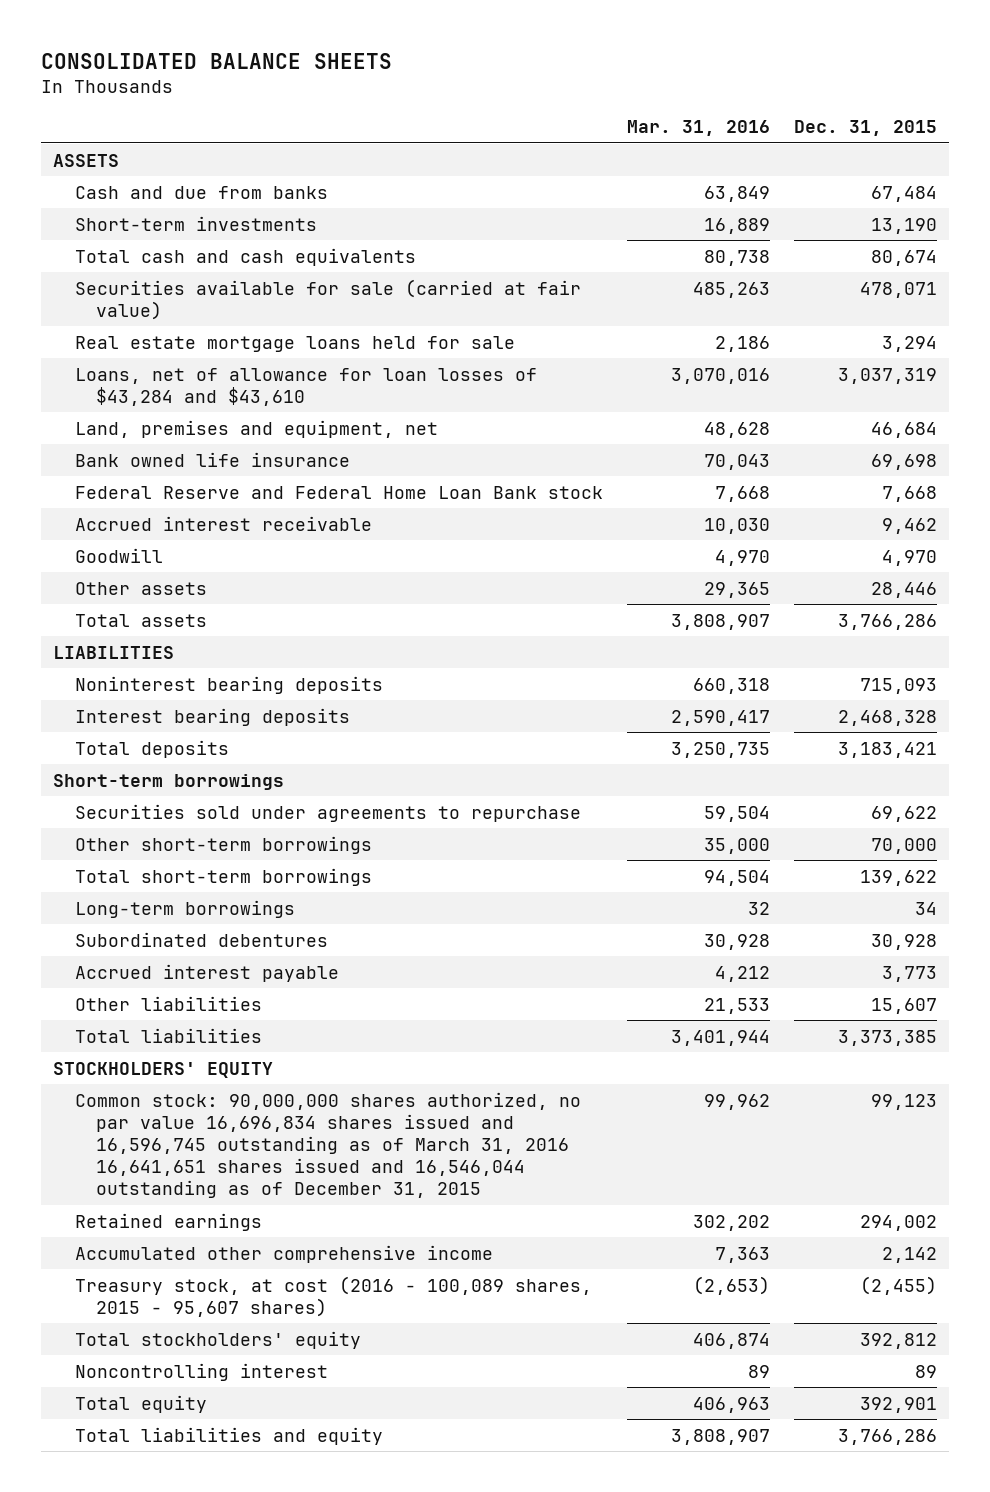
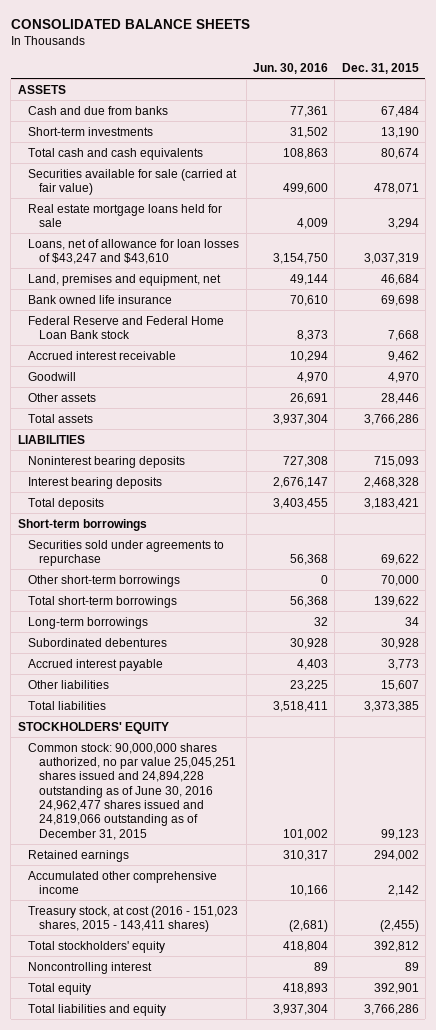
[626,120,770,137] Mar. 31, 2016 -> none
none -> [252,62,328,74] Jun. 30, 2016
[74,367,537,406] Loans, net of allowance for loan losses of $43,284 and $43,610 -> [28,238,240,264] Loans, net of allowance for loan losses of $43,247 and $43,610
[74,1091,581,1199] Common stock: 90,000,000 shares authorized, no par value 16,696,834 shares issued and 16,596,745 outstanding as of March 31, 2016 16,641,651 shares issued and 16,546,044 outstanding as of December 31, 2015 -> [28,742,236,840] Common stock: 90,000,000 shares authorized, no par value 25,045,251 shares issued and 24,894,228 outstanding as of June 30, 2016 24,962,477 shares issued and 24,819,066 outstanding as of December 31, 2015
[74,1275,592,1317] Treasury stock, at cost (2016 - 100,089 shares, 2015 - 95,607 shares) -> [28,905,239,932] Treasury stock, at cost (2016 - 151,023 shares, 2015 - 143,411 shares)

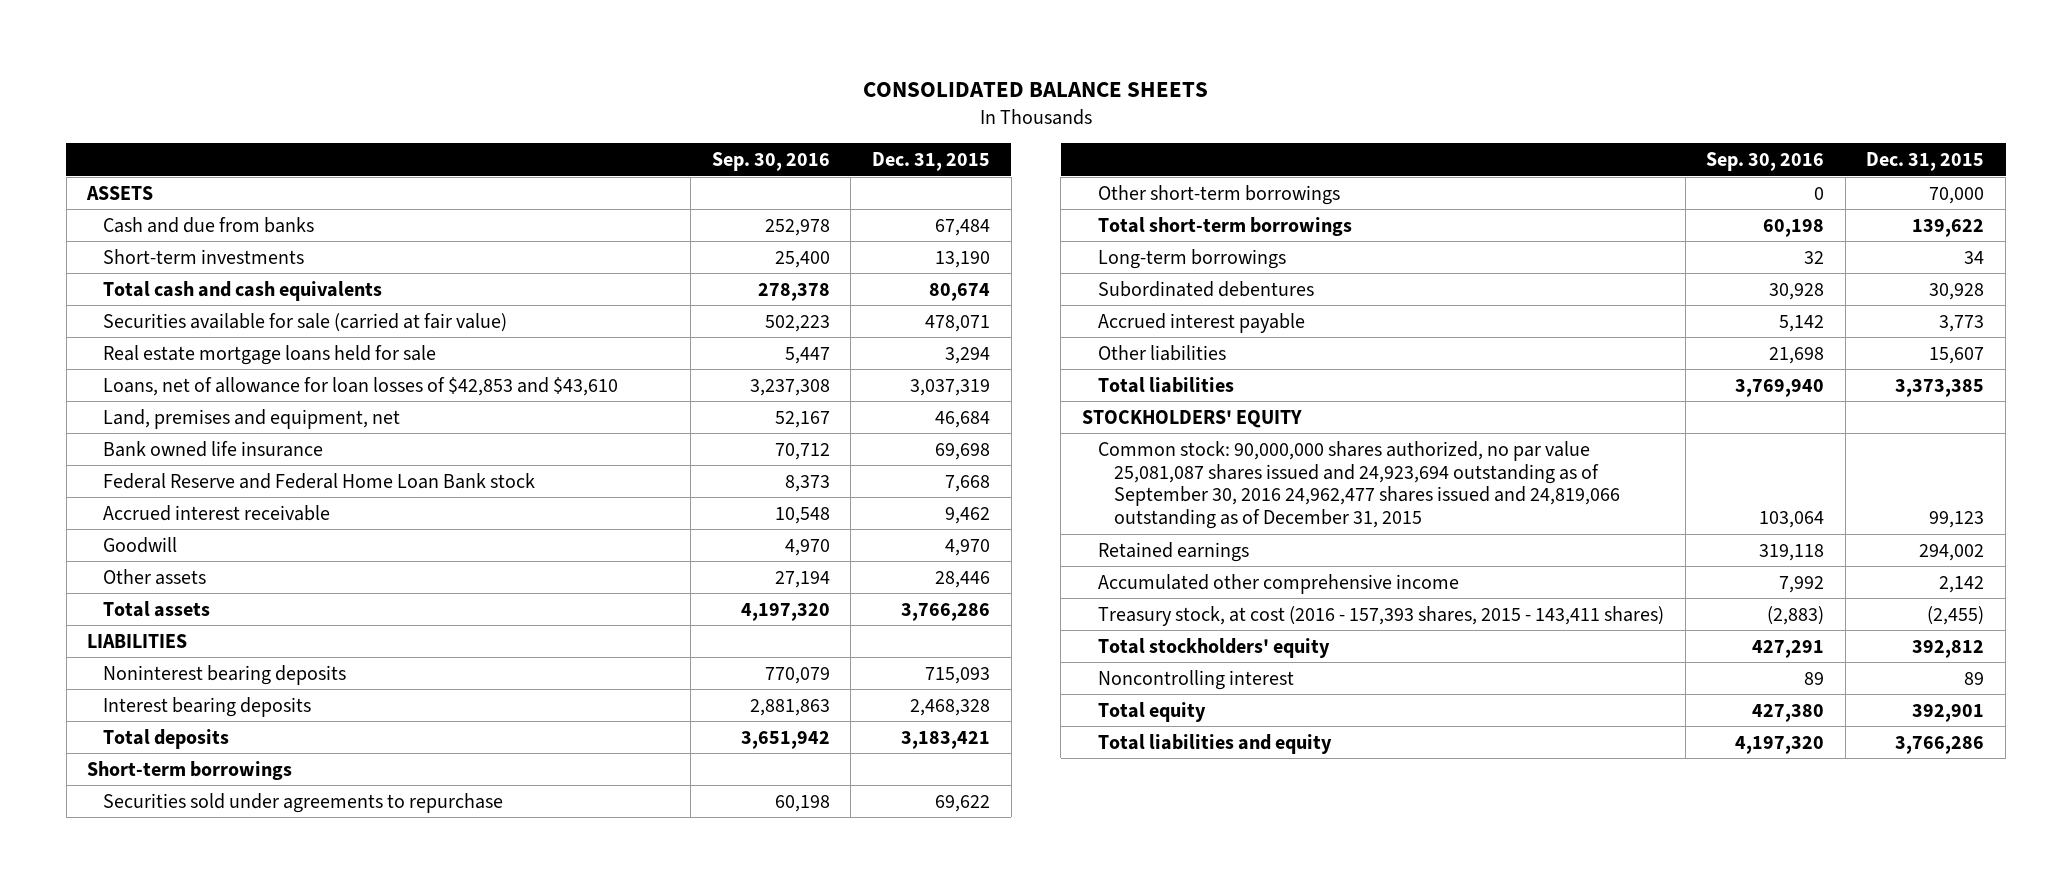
[252,62,328,74] Jun. 30, 2016 -> none
none -> [711,152,830,172] Sep. 30, 2016
[28,238,240,264] Loans, net of allowance for loan losses of $43,247 and $43,610 -> [103,376,619,396] Loans, net of allowance for loan losses of $42,853 and $43,610
[28,742,236,840] Common stock: 90,000,000 shares authorized, no par value 25,045,251 shares issued and 24,894,228 outstanding as of June 30, 2016 24,962,477 shares issued and 24,819,066 outstanding as of December 31, 2015 -> [1097,440,1621,530] Common stock: 90,000,000 shares authorized, no par value 25,081,087 shares issued and 24,923,694 outstanding as of September 30, 2016 24,962,477 shares issued and 24,819,066 outstanding as of December 31, 2015
[28,905,239,932] Treasury stock, at cost (2016 - 151,023 shares, 2015 - 143,411 shares) -> [1097,605,1664,626] Treasury stock, at cost (2016 - 157,393 shares, 2015 - 143,411 shares)

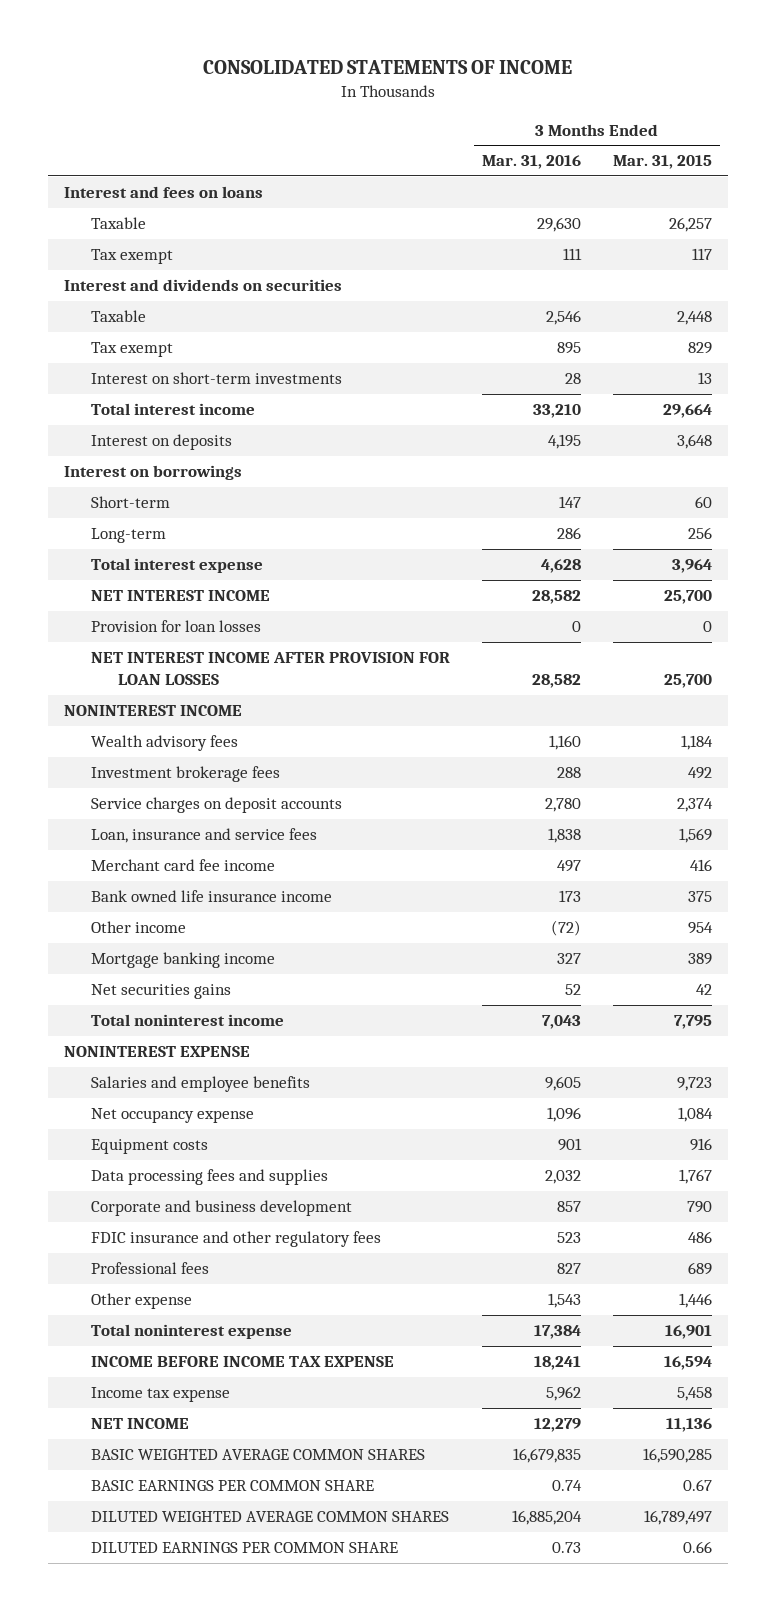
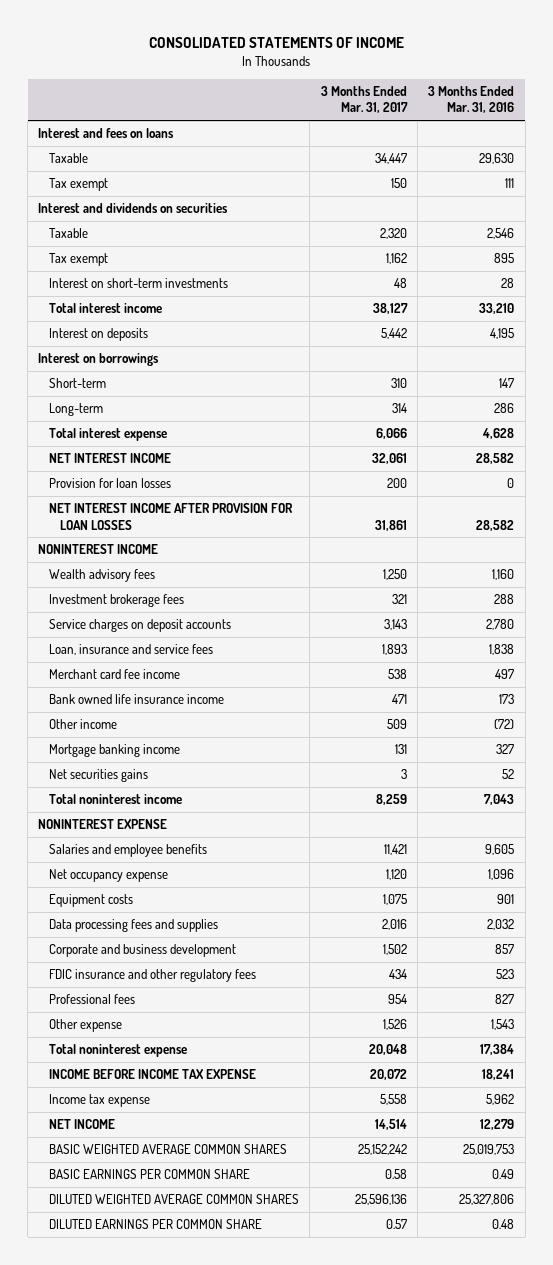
[612,155,712,170] Mar. 31, 2015 -> none
none -> [320,85,408,114] 3 Months Ended Mar. 31, 2017
[512,1448,581,1464] 16,679,835 -> [463,1144,515,1156] 25,019,753
[551,1480,582,1492] 0.74 -> [492,1169,515,1180] 0.49
[511,1510,582,1526] 16,885,204 -> [459,1194,515,1206] 25,327,806
[551,1542,581,1554] 0.73 -> [492,1219,515,1230] 0.48

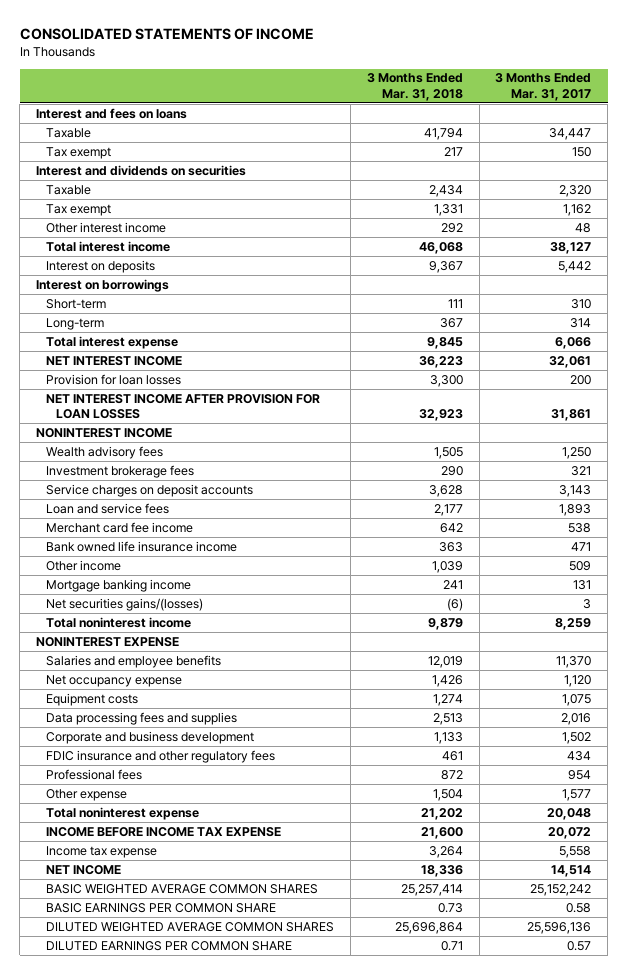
[428,85,515,114] 3 Months Ended Mar. 31, 2016 -> none
none -> [366,73,463,101] 3 Months Ended Mar. 31, 2018
[49,278,229,289] Interest on short-term investments -> none
none -> [45,221,166,233] Other interest income
[49,644,214,656] Loan, insurance and service fees -> [45,502,169,514] Loan and service fees
[49,769,149,783] Net securities gains -> [45,597,203,611] Net securities gains/(losses)
[383,844,407,856] 11,421 -> [556,655,592,668] 11,370
[382,1019,407,1031] 1,526 -> [562,788,592,801] 1,577

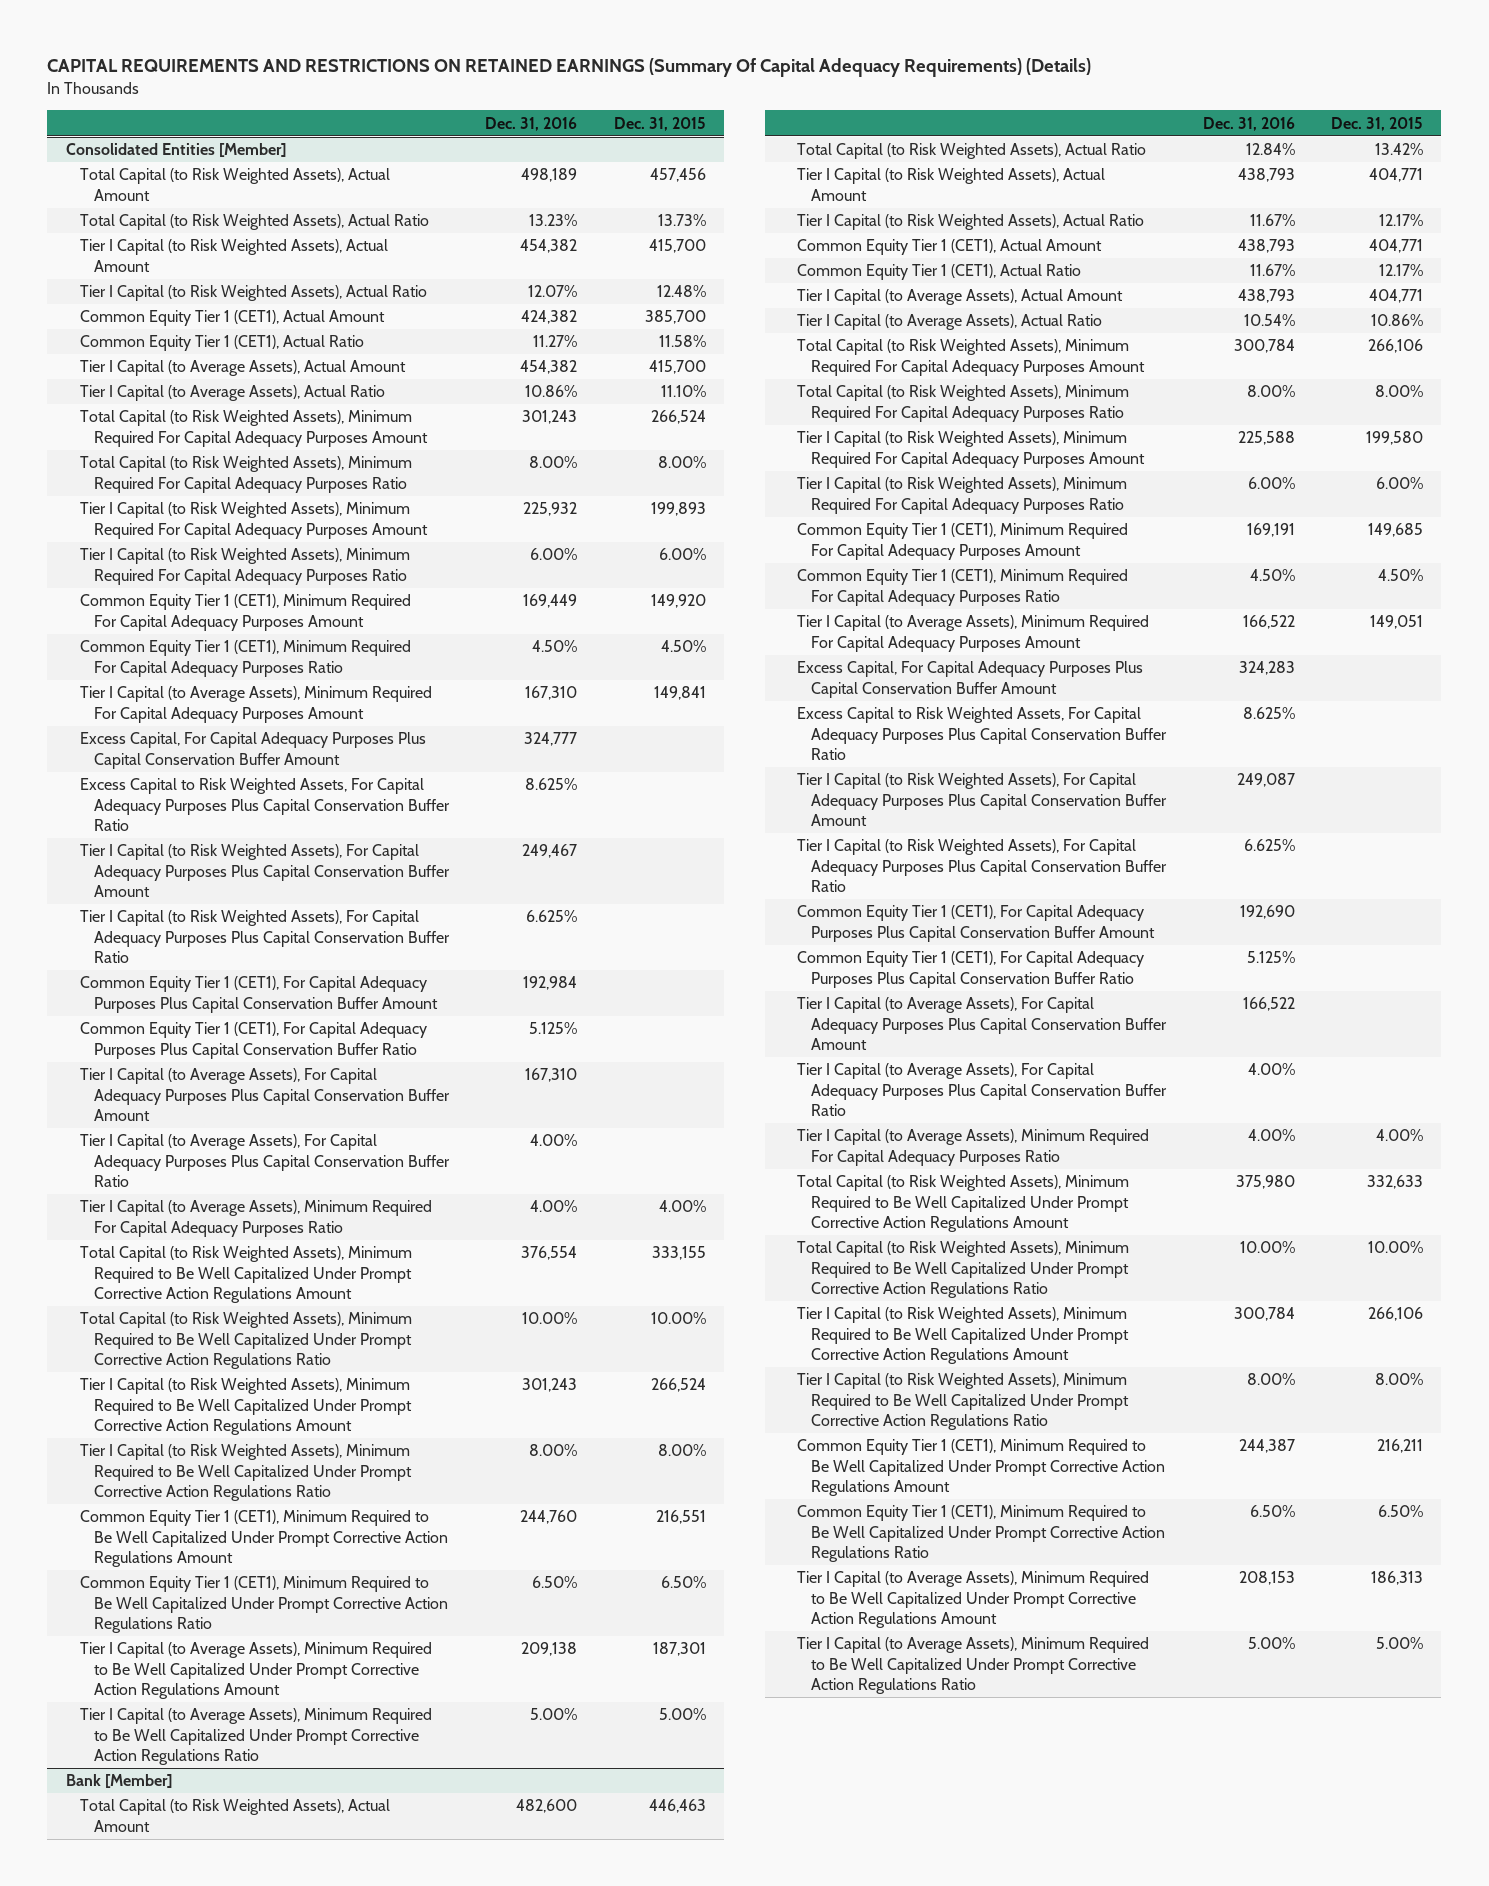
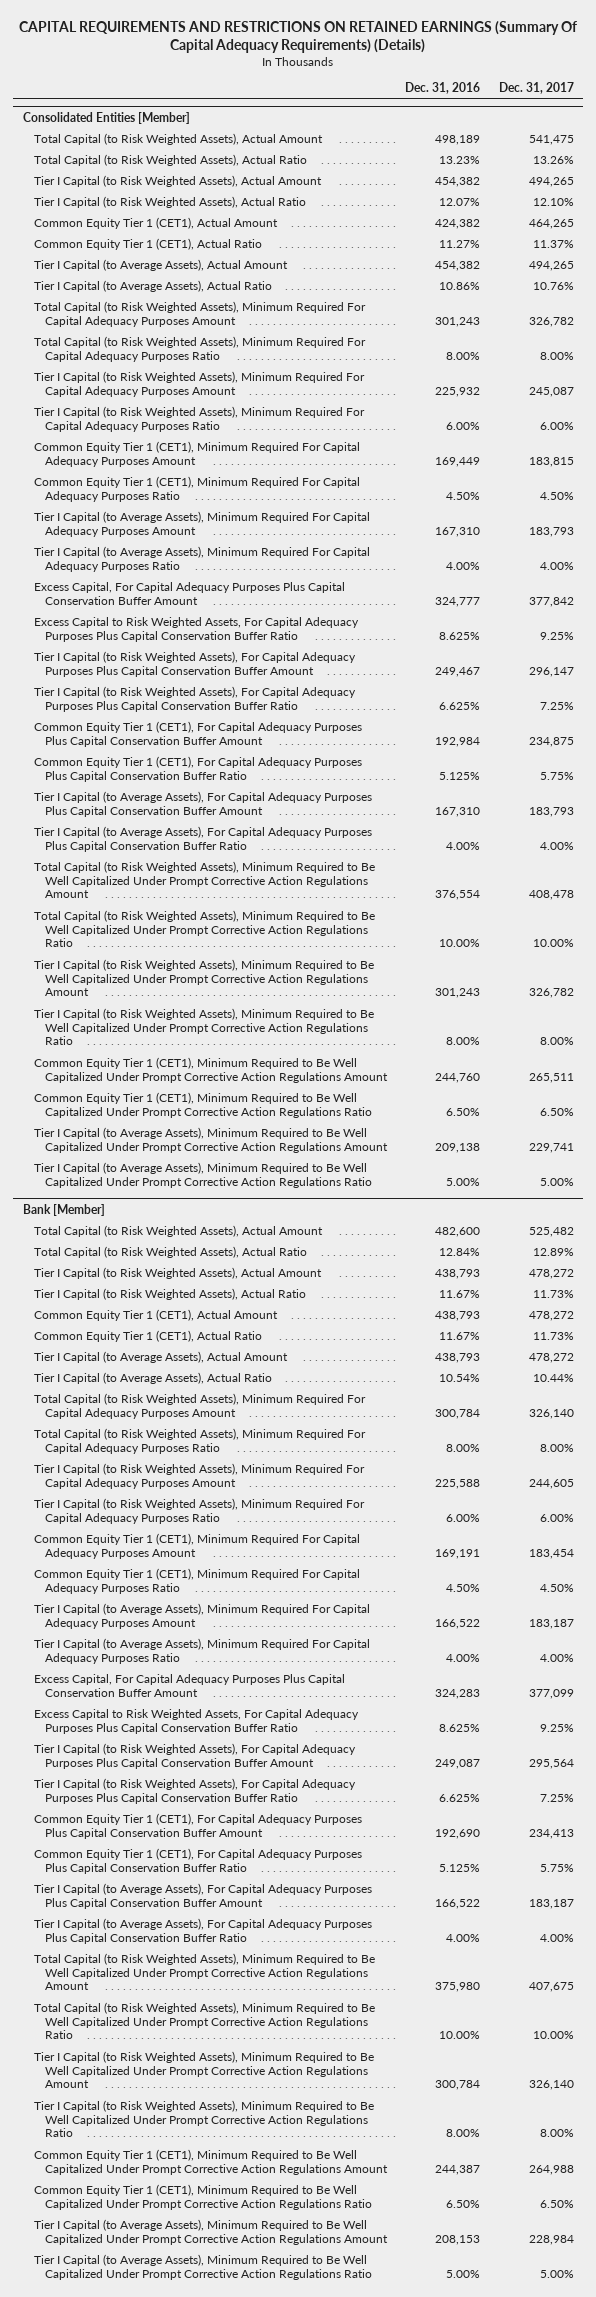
[613,116,706,131] Dec. 31, 2015 -> none
none -> [498,82,574,95] Dec. 31, 2017
[79,1200,432,1237] Tier I Capital (to Average Assets), Minimum Required For Capital Adequacy Purposes Ratio -> [33,545,370,572] Tier I Capital (to Average Assets), Minimum Required For Capital Adequacy Purposes Ratio
[796,1129,1149,1166] Tier I Capital (to Average Assets), Minimum Required For Capital Adequacy Purposes Ratio -> [33,1637,370,1664] Tier I Capital (to Average Assets), Minimum Required For Capital Adequacy Purposes Ratio

